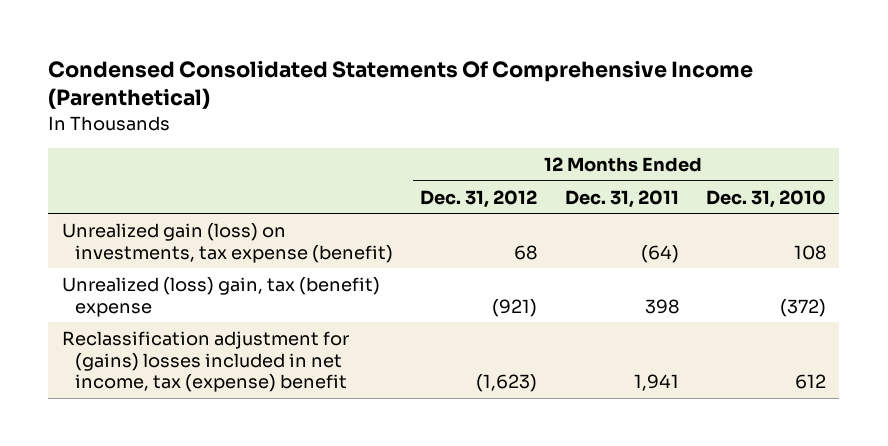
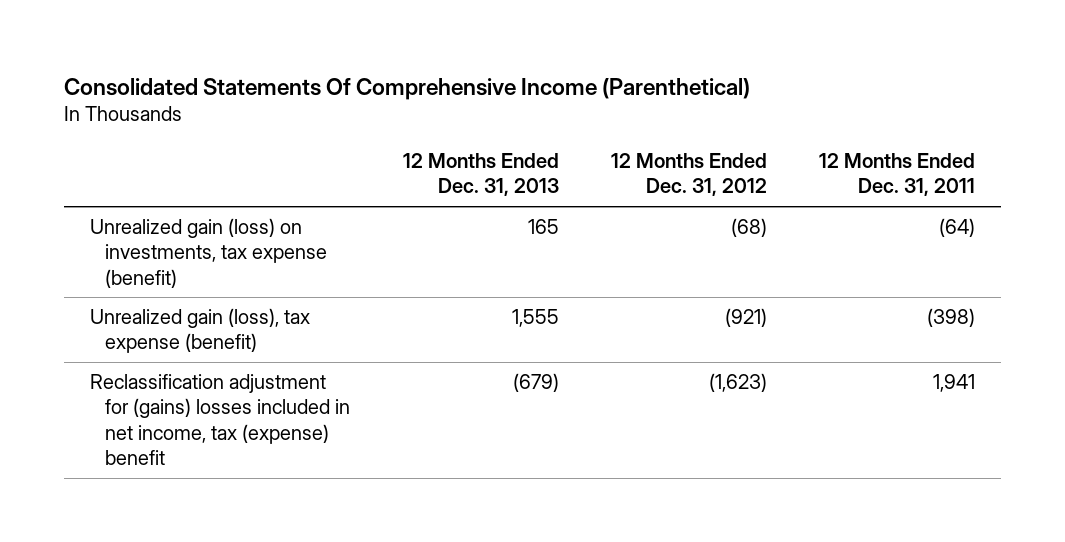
[48,59,754,109] Condensed Consolidated Statements Of Comprehensive Income (Parenthetical) -> [63,77,750,100] Consolidated Statements Of Comprehensive Income (Parenthetical)
[705,189,826,208] Dec. 31, 2010 -> none
none -> [402,153,559,197] 12 Months Ended Dec. 31, 2013
[514,244,538,260] 68 -> [730,218,767,238] (68)
[62,277,381,317] Unrealized (loss) gain, tax (benefit) expense -> [90,308,311,354] Unrealized gain (loss), tax expense (benefit)
[644,298,679,314] 398 -> [927,308,976,328] (398)

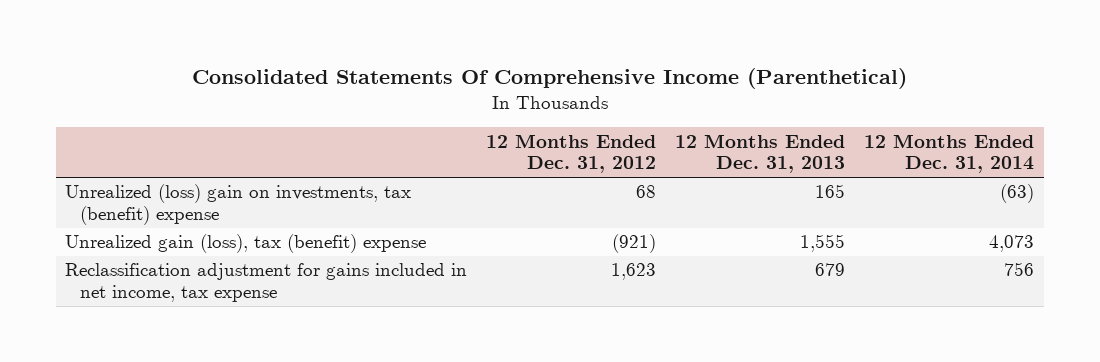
[819,153,976,197] 12 Months Ended Dec. 31, 2011 -> none
none -> [864,133,1035,174] 12 Months Ended Dec. 31, 2014
[90,218,328,288] Unrealized gain (loss) on investments, tax expense (benefit) -> [65,184,412,226] Unrealized (loss) gain on investments, tax (benefit) expense
[730,218,767,238] (68) -> [636,185,657,199] 68
[90,308,311,354] Unrealized gain (loss), tax expense (benefit) -> [65,234,427,254] Unrealized gain (loss), tax (benefit) expense
[90,374,351,465] Reclassification adjustment for (gains) losses included in net income, tax (expense) benefit -> [65,263,468,303] Reclassification adjustment for gains included in net income, tax expense
[512,373,559,393] (679) -> [815,263,846,277] 679
[708,373,767,393] (1,623) -> [611,263,657,281] 1,623

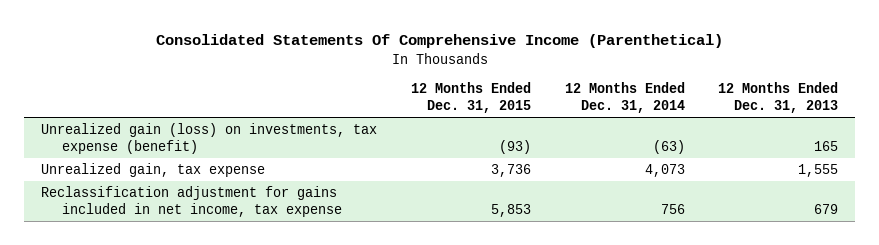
[486,133,657,174] 12 Months Ended Dec. 31, 2012 -> none
none -> [410,82,531,114] 12 Months Ended Dec. 31, 2015
[65,184,412,226] Unrealized (loss) gain on investments, tax (benefit) expense -> [41,123,378,155] Unrealized gain (loss) on investments, tax expense (benefit)
[65,234,427,254] Unrealized gain (loss), tax (benefit) expense -> [41,163,266,178] Unrealized gain, tax expense

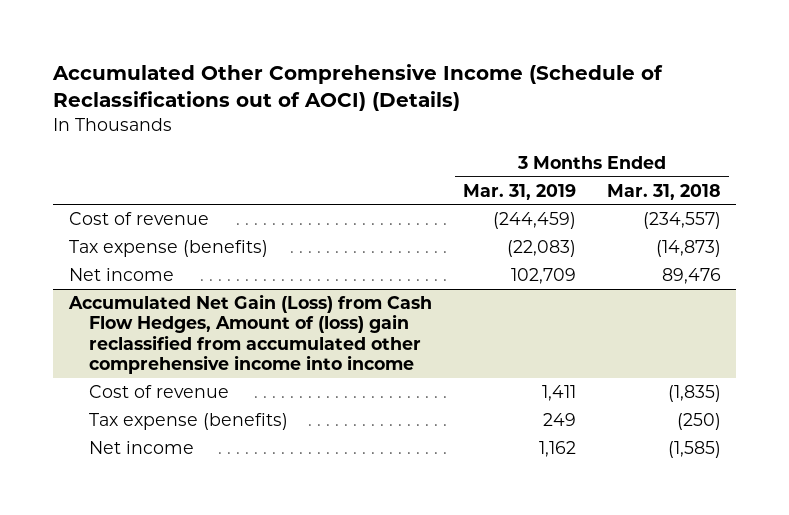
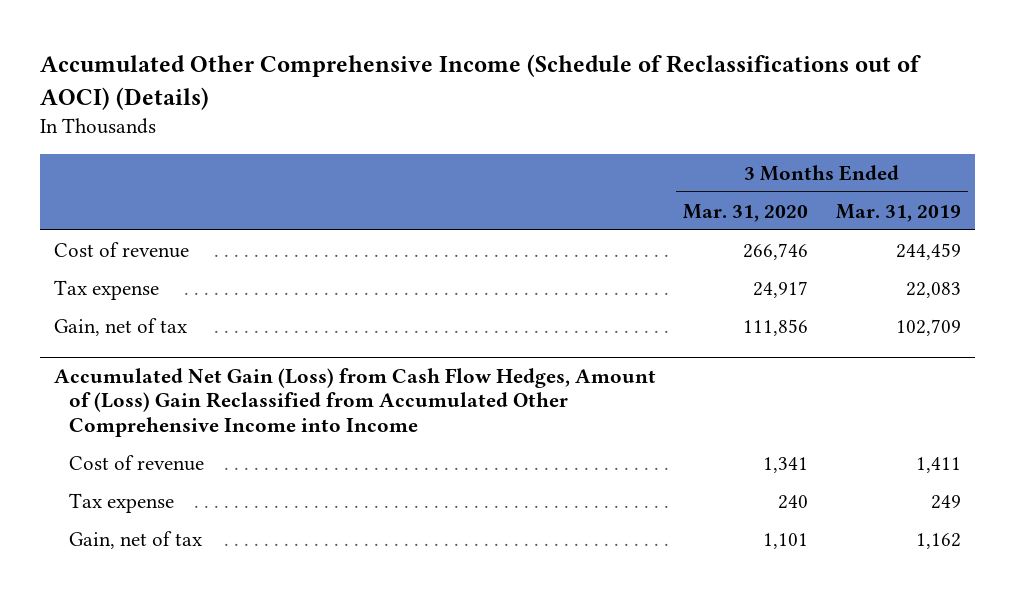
[606,183,721,200] Mar. 31, 2018 -> none
none -> [683,203,809,222] Mar. 31, 2020
[492,212,576,230] (244,459) -> [895,242,961,260] 244,459
[68,240,268,258] Tax expense (benefits) -> [53,279,159,300] Tax expense
[506,240,576,258] (22,083) -> [905,281,961,298] 22,083
[68,268,174,282] Net income -> [53,317,187,336] Gain, net of tax
[67,294,432,375] Accumulated Net Gain (Loss) from Cash Flow Hedges, Amount of (loss) gain reclassified from accumulated other comprehensive income into income -> [53,367,656,437] Accumulated Net Gain (Loss) from Cash Flow Hedges, Amount of (Loss) Gain Reclassified from Accumulated Other Comprehensive Income into Income
[88,413,288,431] Tax expense (benefits) -> [69,492,175,513] Tax expense
[88,441,194,455] Net income -> [69,530,203,549] Gain, net of tax

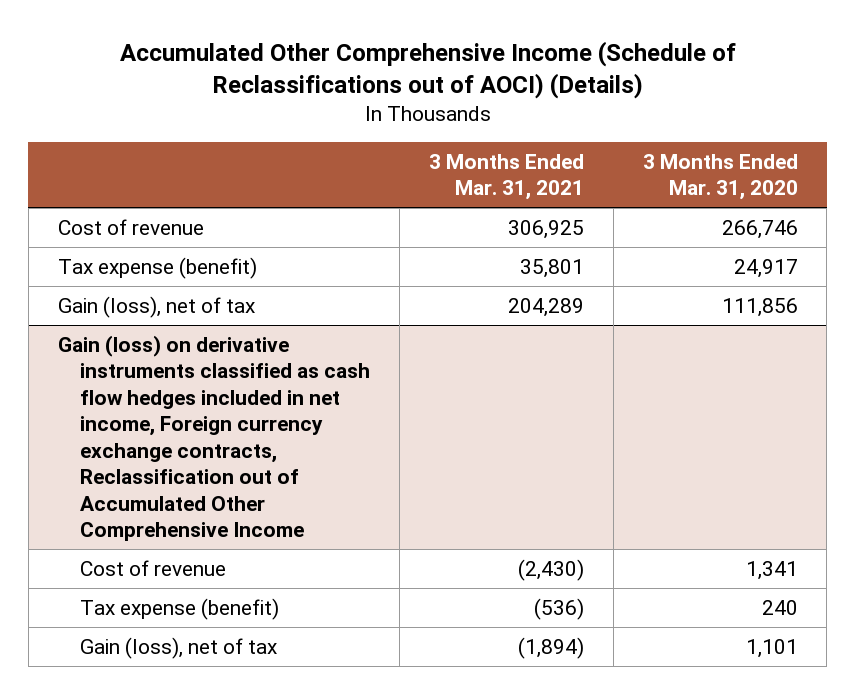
[835,203,961,222] Mar. 31, 2019 -> none
none -> [428,153,584,201] 3 Months Ended Mar. 31, 2021
[53,367,656,437] Accumulated Net Gain (Loss) from Cash Flow Hedges, Amount of (Loss) Gain Reclassified from Accumulated Other Comprehensive Income into Income -> none
[53,279,159,300] Tax expense -> [57,256,257,279] Tax expense (benefit)
[53,317,187,336] Gain, net of tax -> [57,295,255,318] Gain (loss), net of tax
none -> [57,334,371,542] Gain (loss) on derivative instruments classified as cash flow hedges included in net income, Foreign currency exchange contracts, Reclassification out of Accumulated Other Comprehensive Income
[69,492,175,513] Tax expense -> [80,597,280,620] Tax expense (benefit)
[69,530,203,549] Gain, net of tax -> [80,636,278,659] Gain (loss), net of tax

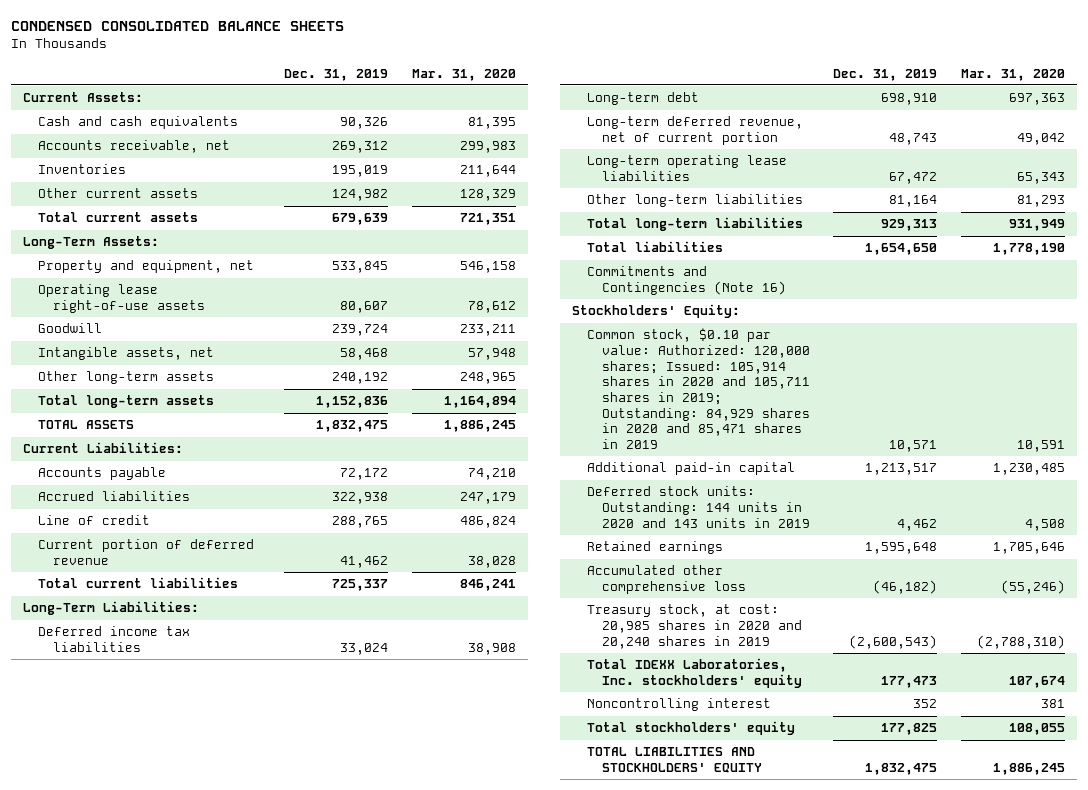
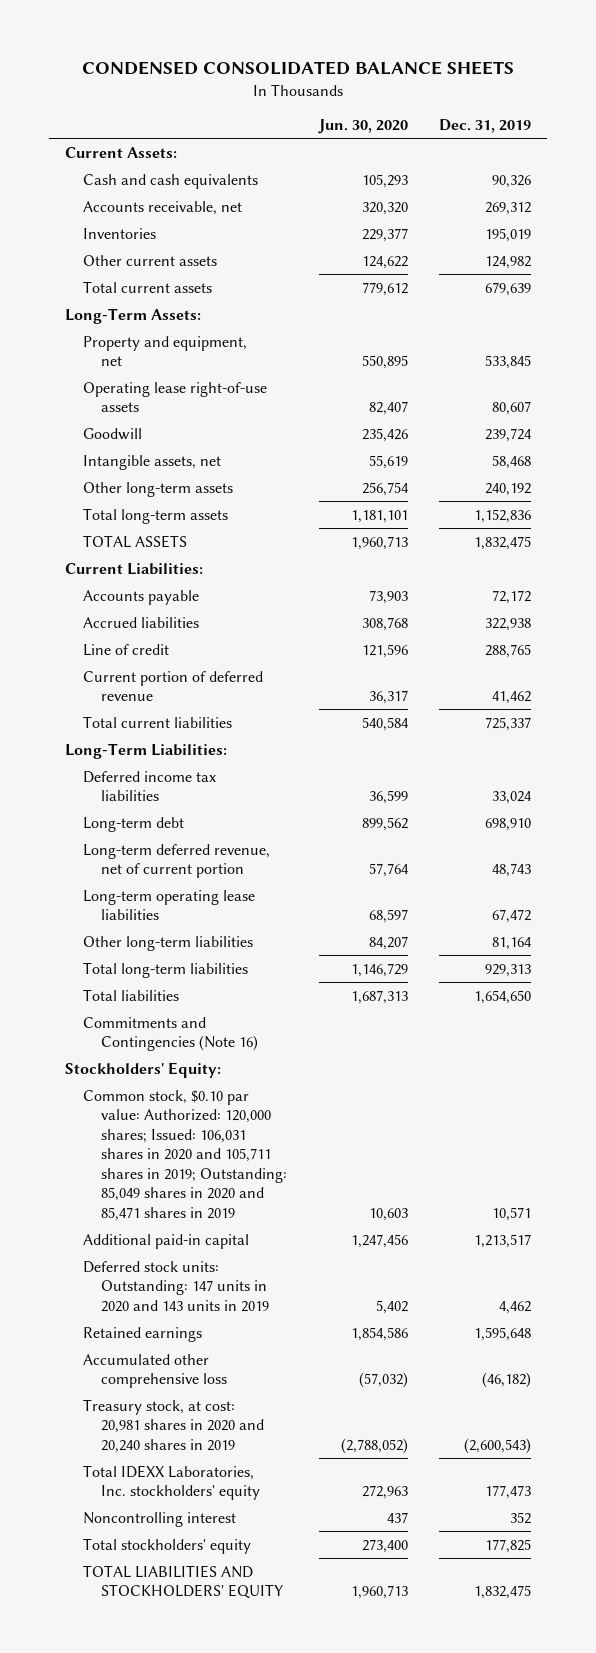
[411,68,516,81] Mar. 31, 2020 -> none
none -> [317,119,408,135] Jun. 30, 2020
[586,328,810,450] Common stock, $0.10 par value: Authorized: 120,000 shares; Issued: 105,914 shares in 2020 and 105,711 shares in 2019; Outstanding: 84,929 shares in 2020 and 85,471 shares in 2019 -> [83,1089,288,1221] Common stock, $0.10 par value: Authorized: 120,000 shares; Issued: 106,031 shares in 2020 and 105,711 shares in 2019; Outstanding: 85,049 shares in 2020 and 85,471 shares in 2019
[586,486,810,528] Deferred stock units: Outstanding: 144 units in 2020 and 143 units in 2019 -> [83,1260,270,1312] Deferred stock units: Outstanding: 147 units in 2020 and 143 units in 2019
[586,604,802,649] Treasury stock, at cost: 20,985 shares in 2020 and 20,240 shares in 2019 -> [83,1398,265,1453] Treasury stock, at cost: 20,981 shares in 2020 and 20,240 shares in 2019

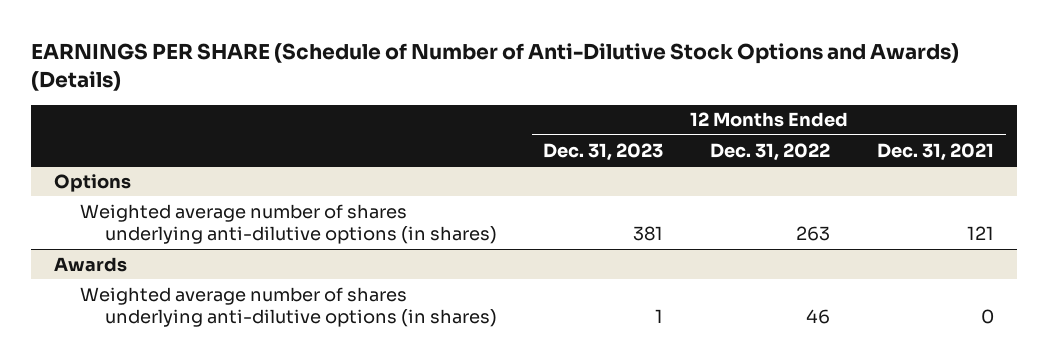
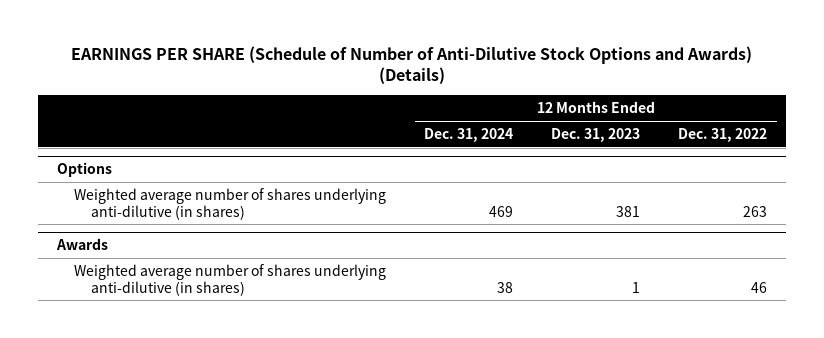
[876,142,994,161] Dec. 31, 2021 -> none
none -> [424,127,514,142] Dec. 31, 2024
[79,203,497,245] Weighted average number of shares underlying anti-dilutive options (in shares) -> [74,187,387,220] Weighted average number of shares underlying anti-dilutive (in shares)
[79,286,497,328] Weighted average number of shares underlying anti-dilutive options (in shares) -> [74,263,387,296] Weighted average number of shares underlying anti-dilutive (in shares)

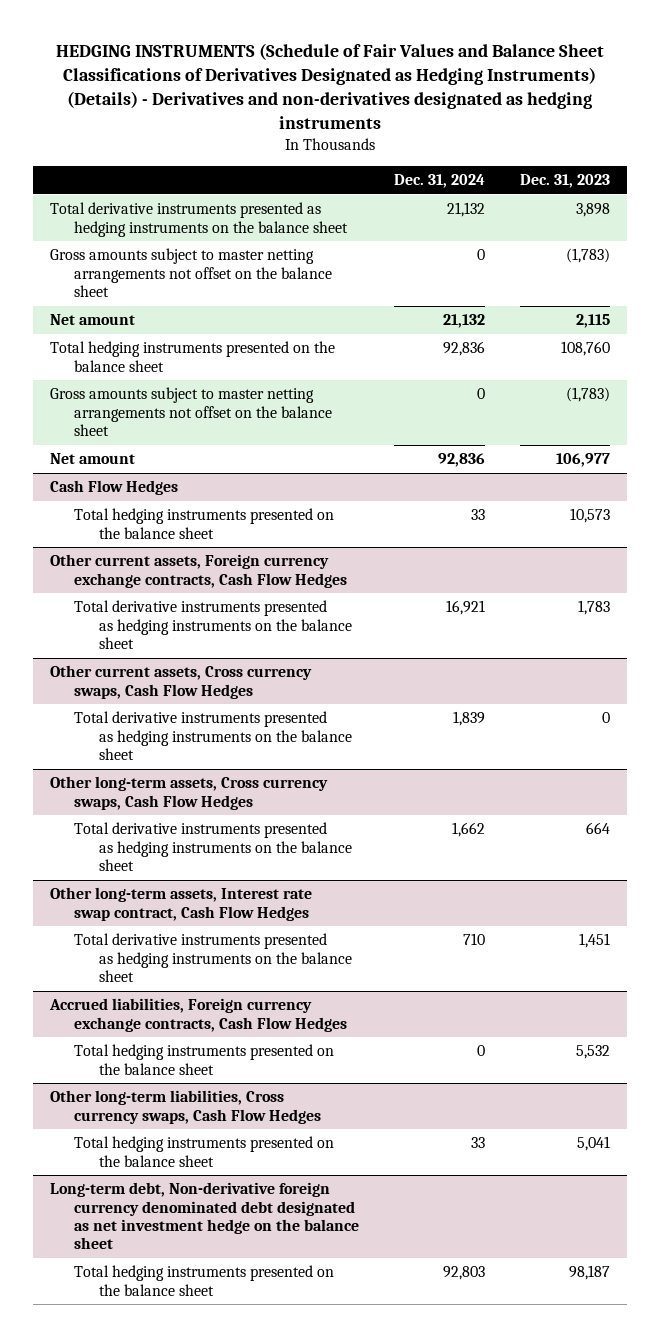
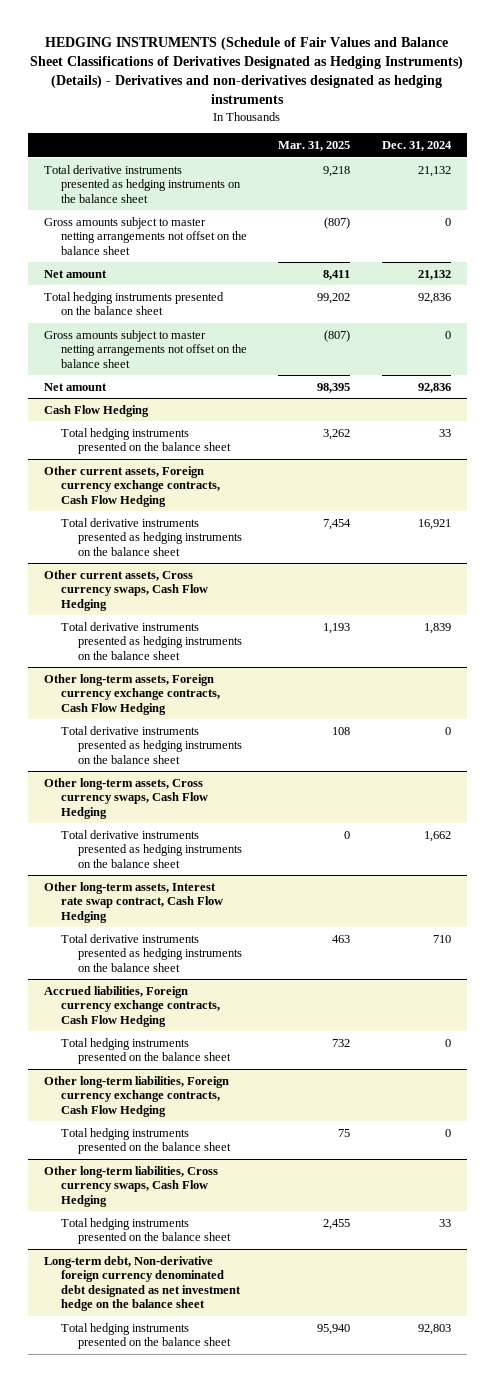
[519,173,610,188] Dec. 31, 2023 -> none
none -> [278,140,351,151] Mar. 31, 2025
[49,480,178,496] Cash Flow Hedges -> [43,404,149,417] Cash Flow Hedging
[49,554,348,588] Other current assets, Foreign currency exchange contracts, Cash Flow Hedges -> [43,465,220,507] Other current assets, Foreign currency exchange contracts, Cash Flow Hedging
[49,665,312,699] Other current assets, Cross currency swaps, Cash Flow Hedges -> [43,569,208,611] Other current assets, Cross currency swaps, Cash Flow Hedging
none -> [43,673,220,715] Other long-term assets, Foreign currency exchange contracts, Cash Flow Hedging
none -> [60,725,242,764] Total derivative instruments presented as hedging instruments on the balance sheet
[49,776,328,810] Other long-term assets, Cross currency swaps, Cash Flow Hedges -> [43,777,208,819] Other long-term assets, Cross currency swaps, Cash Flow Hedging
[49,887,312,921] Other long-term assets, Interest rate swap contract, Cash Flow Hedges -> [43,881,223,923] Other long-term assets, Interest rate swap contract, Cash Flow Hedging
[48,998,348,1032] Accrued liabilities, Foreign currency exchange contracts, Cash Flow Hedges -> [43,985,220,1027] Accrued liabilities, Foreign currency exchange contracts, Cash Flow Hedging
none -> [43,1075,229,1117] Other long-term liabilities, Foreign currency exchange contracts, Cash Flow Hedging
none -> [60,1127,231,1155] Total hedging instruments presented on the balance sheet
[49,1090,322,1124] Other long-term liabilities, Cross currency swaps, Cash Flow Hedges -> [43,1165,218,1207] Other long-term liabilities, Cross currency swaps, Cash Flow Hedging

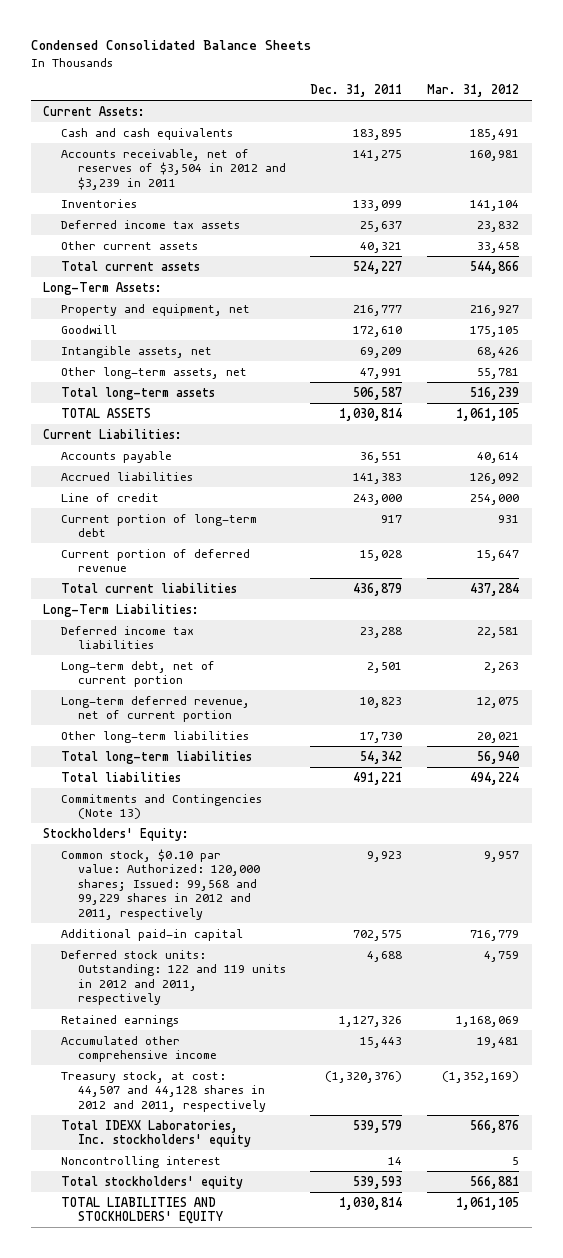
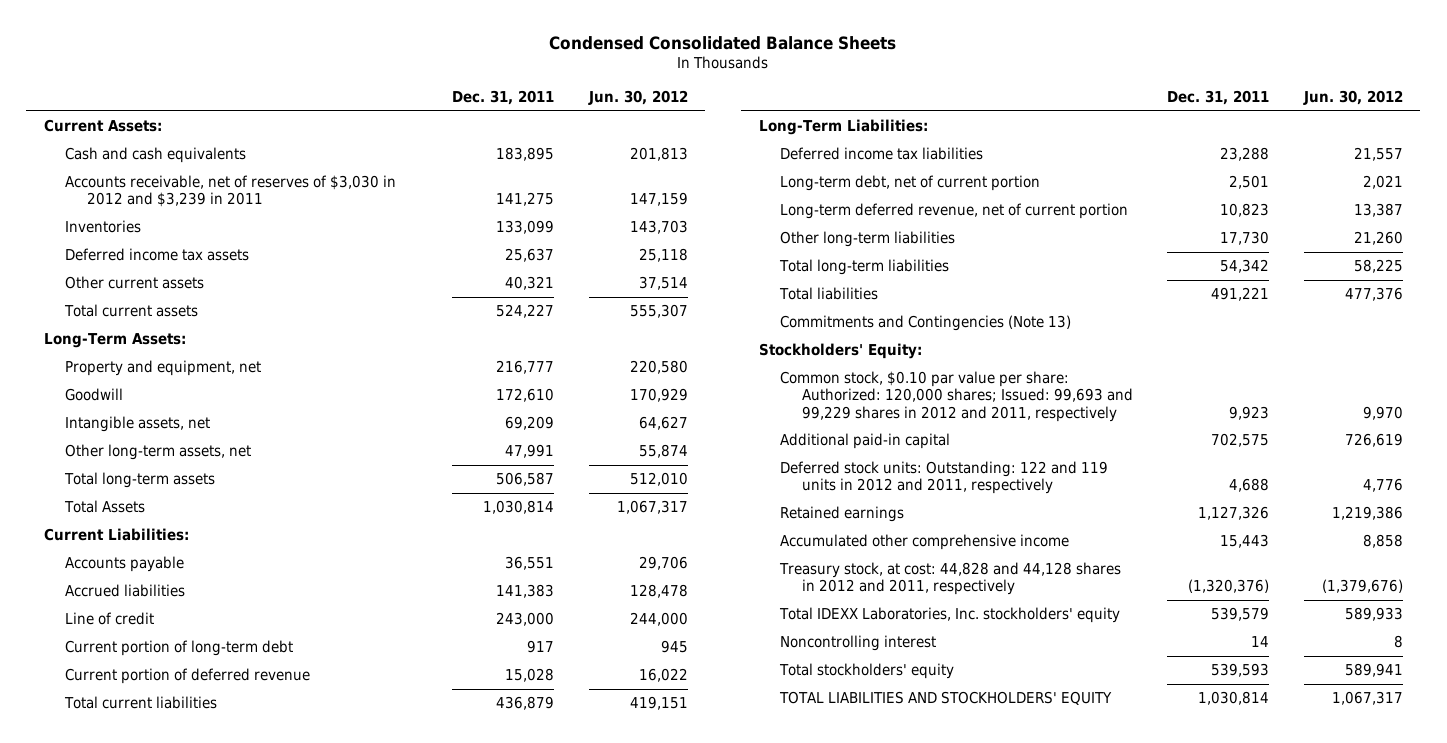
[427,84,520,98] Mar. 31, 2012 -> none
none -> [587,89,688,105] Jun. 30, 2012
[60,148,286,190] Accounts receivable, net of reserves of $3,504 in 2012 and $3,239 in 2011 -> [65,175,397,208] Accounts receivable, net of reserves of $3,030 in 2012 and $3,239 in 2011
[60,407,151,418] TOTAL ASSETS -> [64,500,146,514] Total Assets
[60,848,260,921] Common stock, $0.10 par value: Authorized: 120,000 shares; Issued: 99,568 and 99,229 shares in 2012 and 2011, respectively -> [780,371,1133,422] Common stock, $0.10 par value per share: Authorized: 120,000 shares; Issued: 99,693 and 99,229 shares in 2012 and 2011, respectively
[60,1070,266,1112] Treasury stock, at cost: 44,507 and 44,128 shares in 2012 and 2011, respectively -> [779,562,1122,596] Treasury stock, at cost: 44,828 and 44,128 shares in 2012 and 2011, respectively

